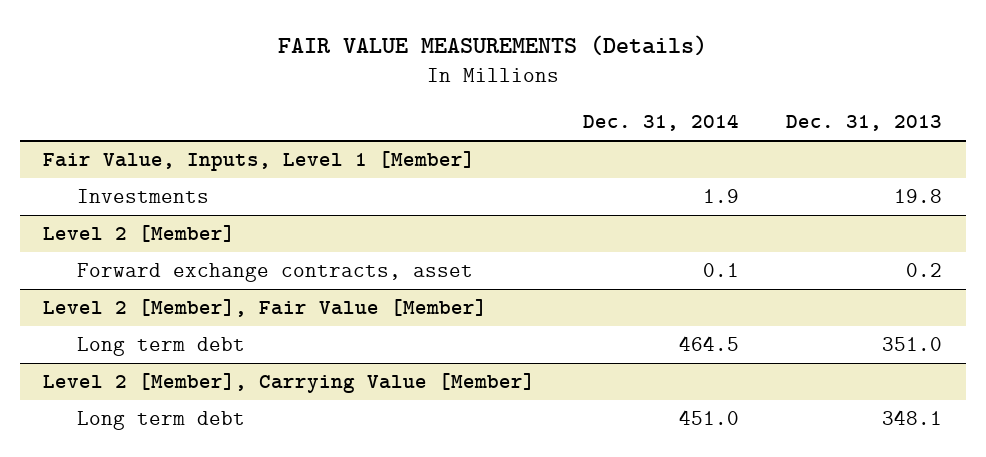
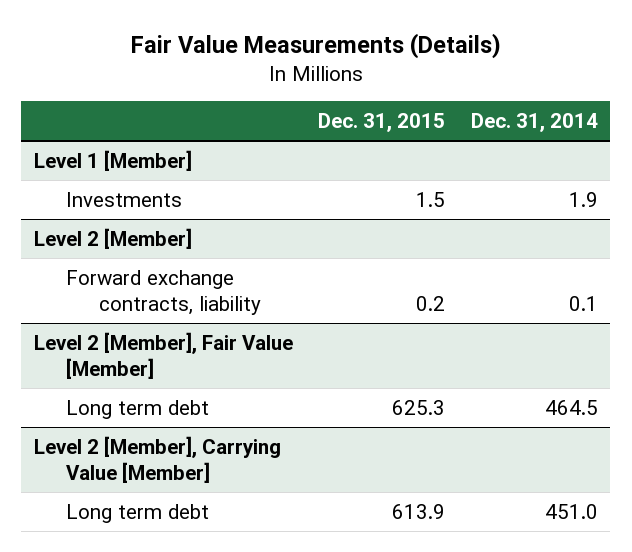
[277,34,707,56] FAIR VALUE MEASUREMENTS (Details) -> [130,32,501,59] Fair Value Measurements (Details)
[786,115,943,132] Dec. 31, 2013 -> none
none -> [318,113,446,133] Dec. 31, 2015
[43,151,476,172] Fair Value, Inputs, Level 1 [Member] -> [33,149,192,171] Level 1 [Member]
[76,263,473,283] Forward exchange contracts, asset -> [66,269,261,316] Forward exchange contracts, liability

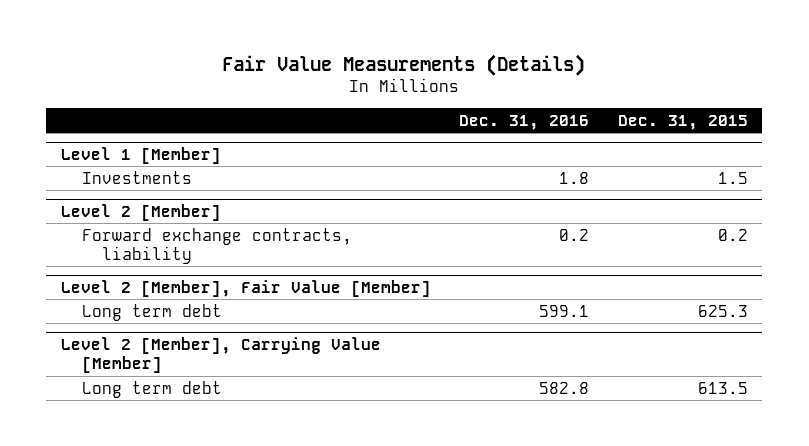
[470,113,598,133] Dec. 31, 2014 -> none
none -> [459,114,590,130] Dec. 31, 2016
[392,503,446,519] 613.9 -> [697,381,748,394] 613.5

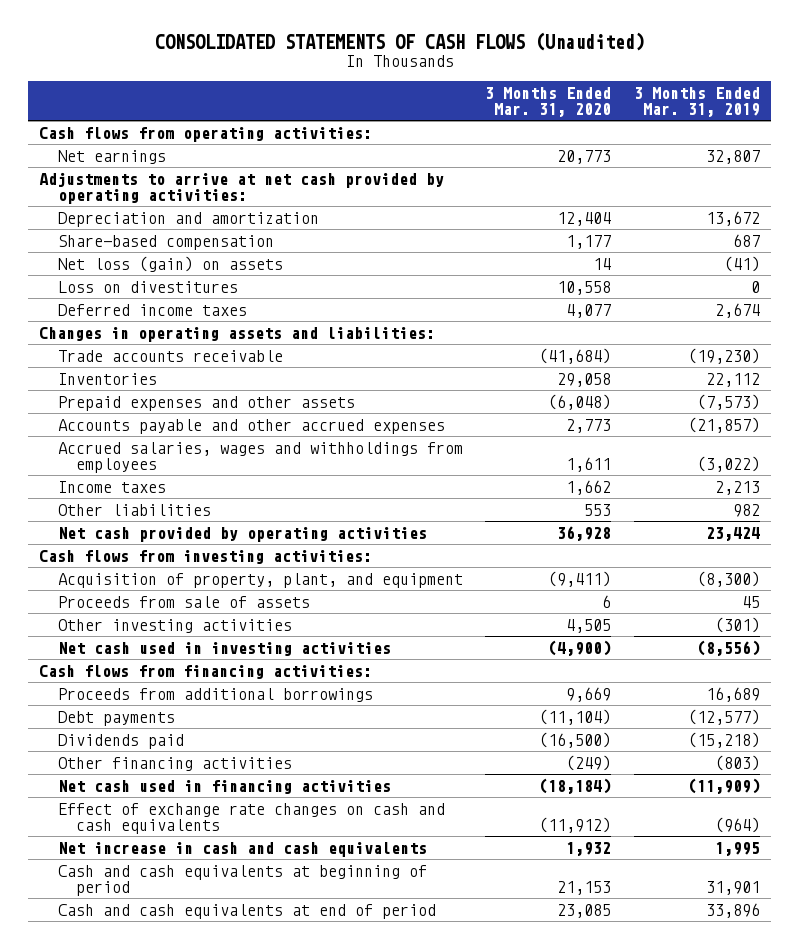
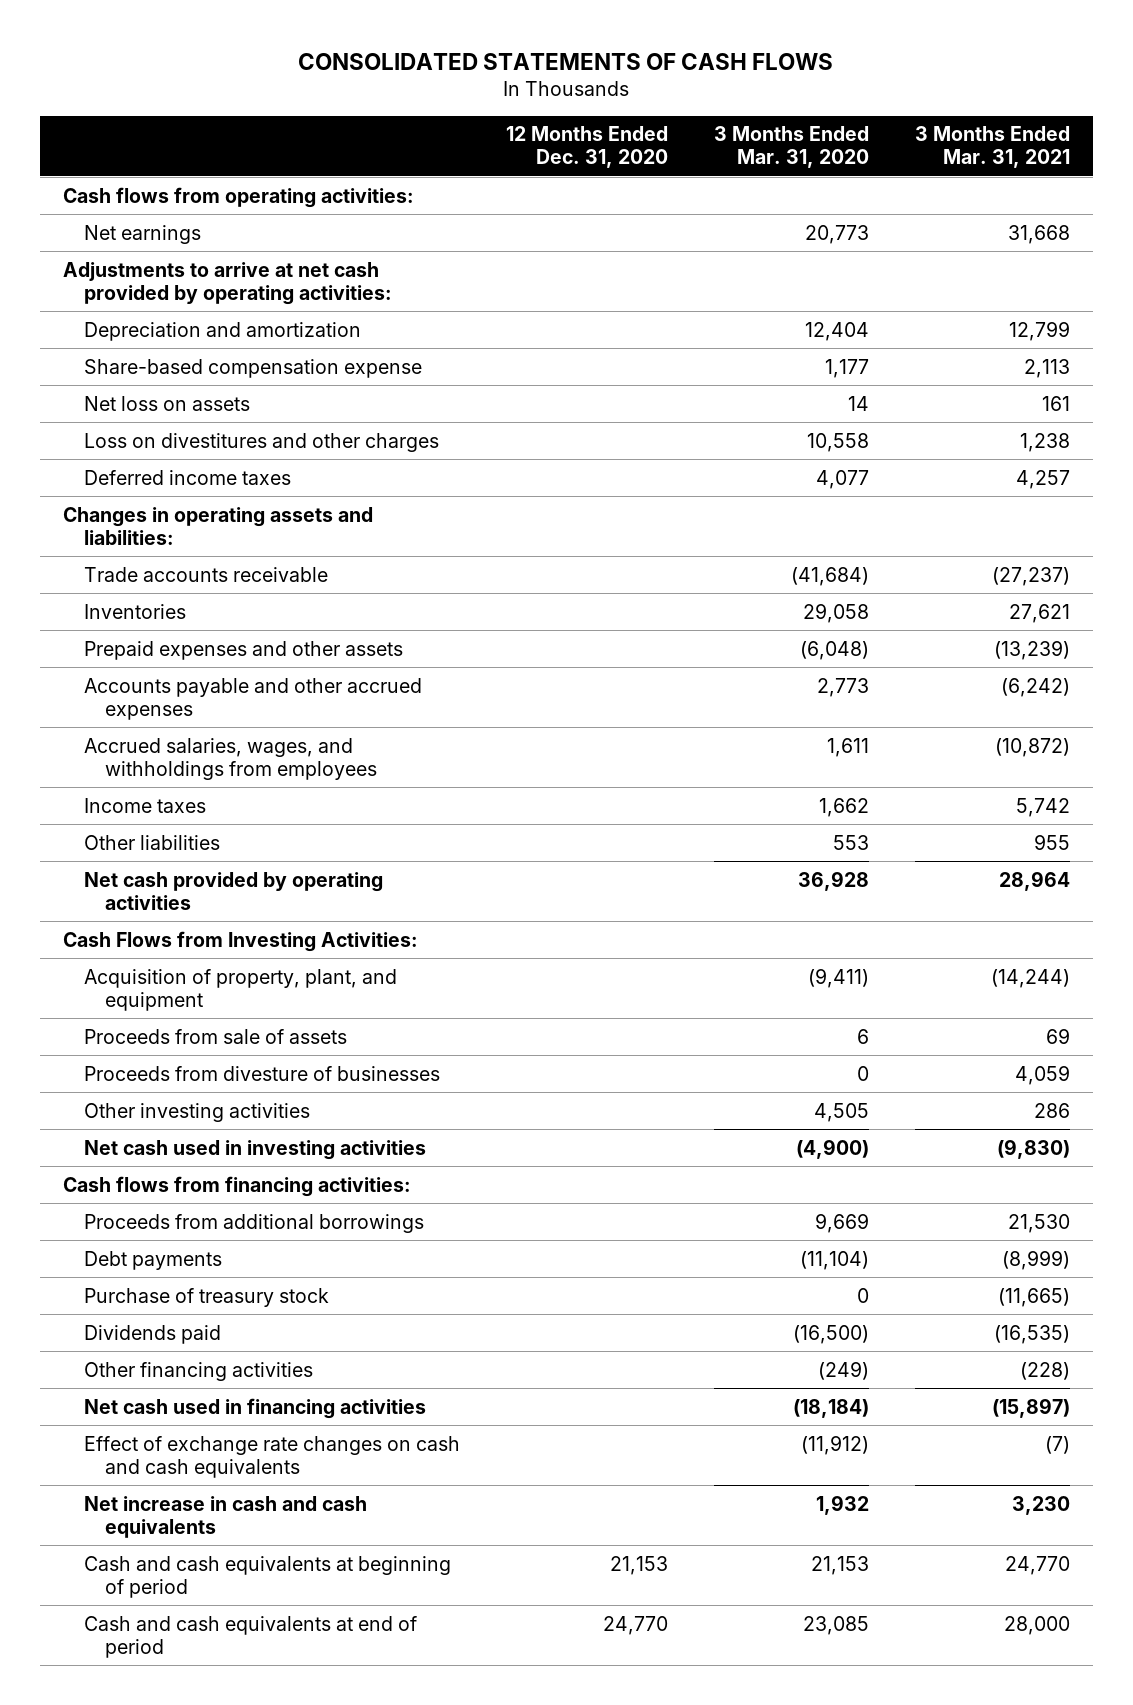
[154,32,645,52] CONSOLIDATED STATEMENTS OF CASH FLOWS (Unaudited) -> [298,52,834,70] CONSOLIDATED STATEMENTS OF CASH FLOWS
[633,86,760,118] 3 Months Ended Mar. 31, 2019 -> none
none -> [505,126,668,169] 12 Months Ended Dec. 31, 2020
none -> [915,126,1071,169] 3 Months Ended Mar. 31, 2021
[57,234,274,250] Share-based compensation -> [83,358,422,378] Share-based compensation expense
[57,255,283,272] Net loss (gain) on assets -> [83,395,250,411] Net loss on assets
[57,280,238,293] Loss on divestitures -> [83,432,439,452] Loss on divestitures and other charges
[57,441,463,474] Accrued salaries, wages and withholdings from employees -> [83,737,377,780] Accrued salaries, wages, and withholdings from employees
[39,549,373,564] Cash flows from investing activities: -> [62,930,418,952] Cash Flows from Investing Activities:
none -> [83,1065,440,1081] Proceeds from divesture of businesses
none -> [83,1287,329,1307] Purchase of treasury stock

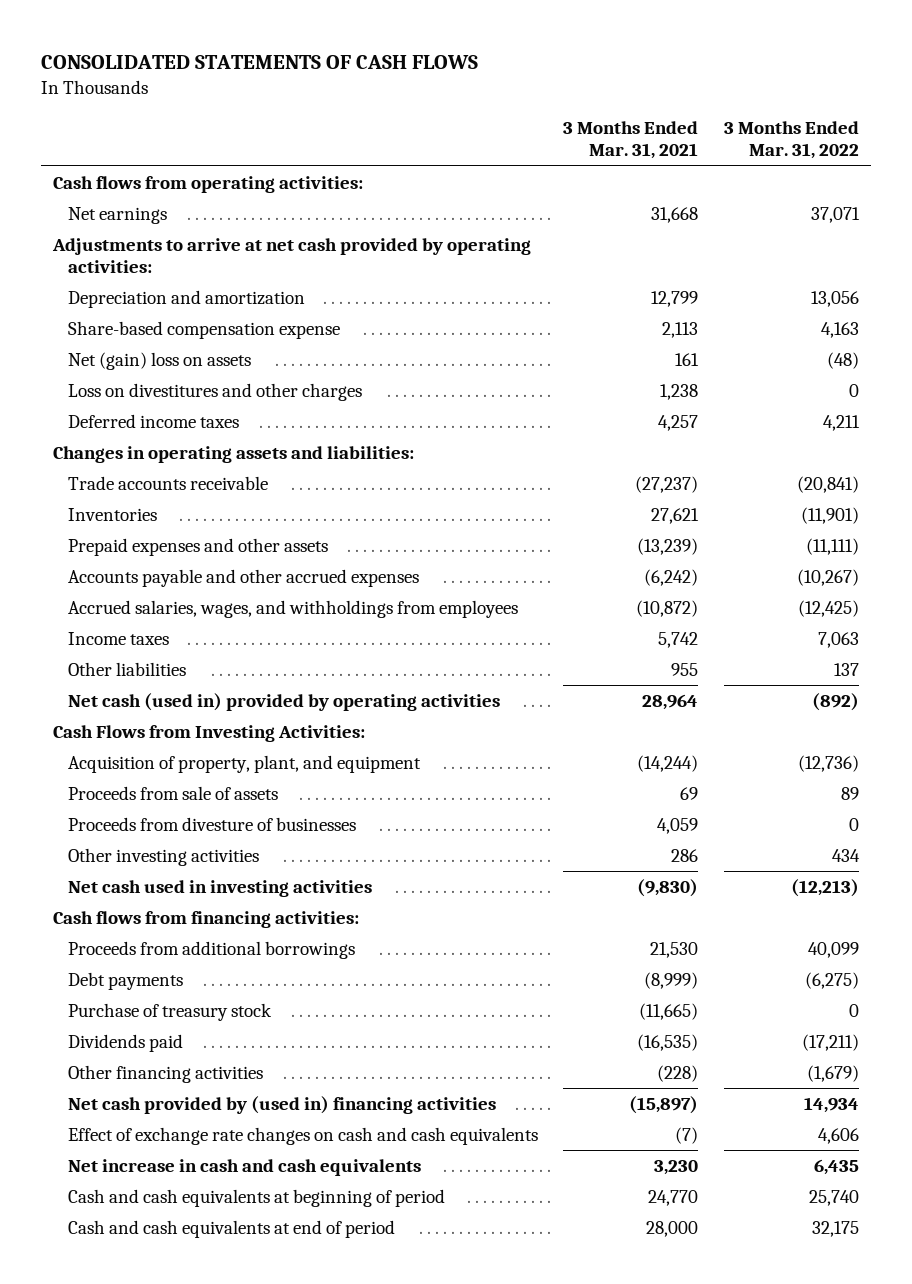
[505,126,668,169] 12 Months Ended Dec. 31, 2020 -> none
[714,126,870,169] 3 Months Ended Mar. 31, 2020 -> none
none -> [723,121,859,160] 3 Months Ended Mar. 31, 2022
[83,395,250,411] Net loss on assets -> [67,351,251,370] Net (gain) loss on assets
[83,871,383,910] Net cash provided by operating activities -> [67,692,500,711] Net cash (used in) provided by operating activities
[83,1397,426,1419] Net cash used in financing activities -> [67,1095,496,1114] Net cash provided by (used in) financing activities

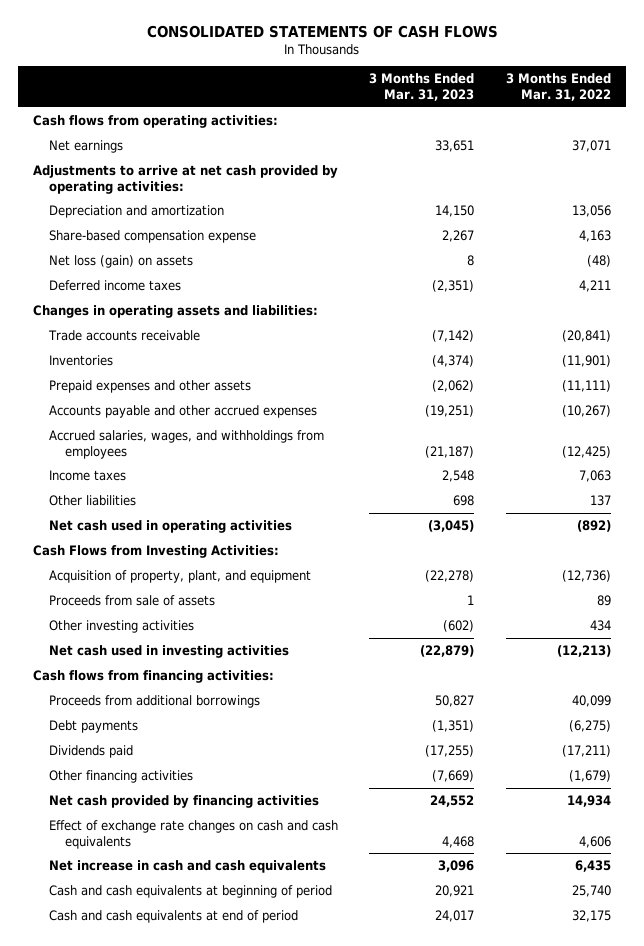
[563,121,699,160] 3 Months Ended Mar. 31, 2021 -> none
none -> [369,73,475,101] 3 Months Ended Mar. 31, 2023
[67,382,362,401] Loss on divestitures and other charges -> none
[67,351,251,370] Net (gain) loss on assets -> [49,254,194,268] Net loss (gain) on assets
[67,692,500,711] Net cash (used in) provided by operating activities -> [49,519,293,533] Net cash used in operating activities
[67,816,356,831] Proceeds from divesture of businesses -> none
[67,1002,272,1021] Purchase of treasury stock -> none
[67,1095,496,1114] Net cash provided by (used in) financing activities -> [49,794,320,808] Net cash provided by financing activities

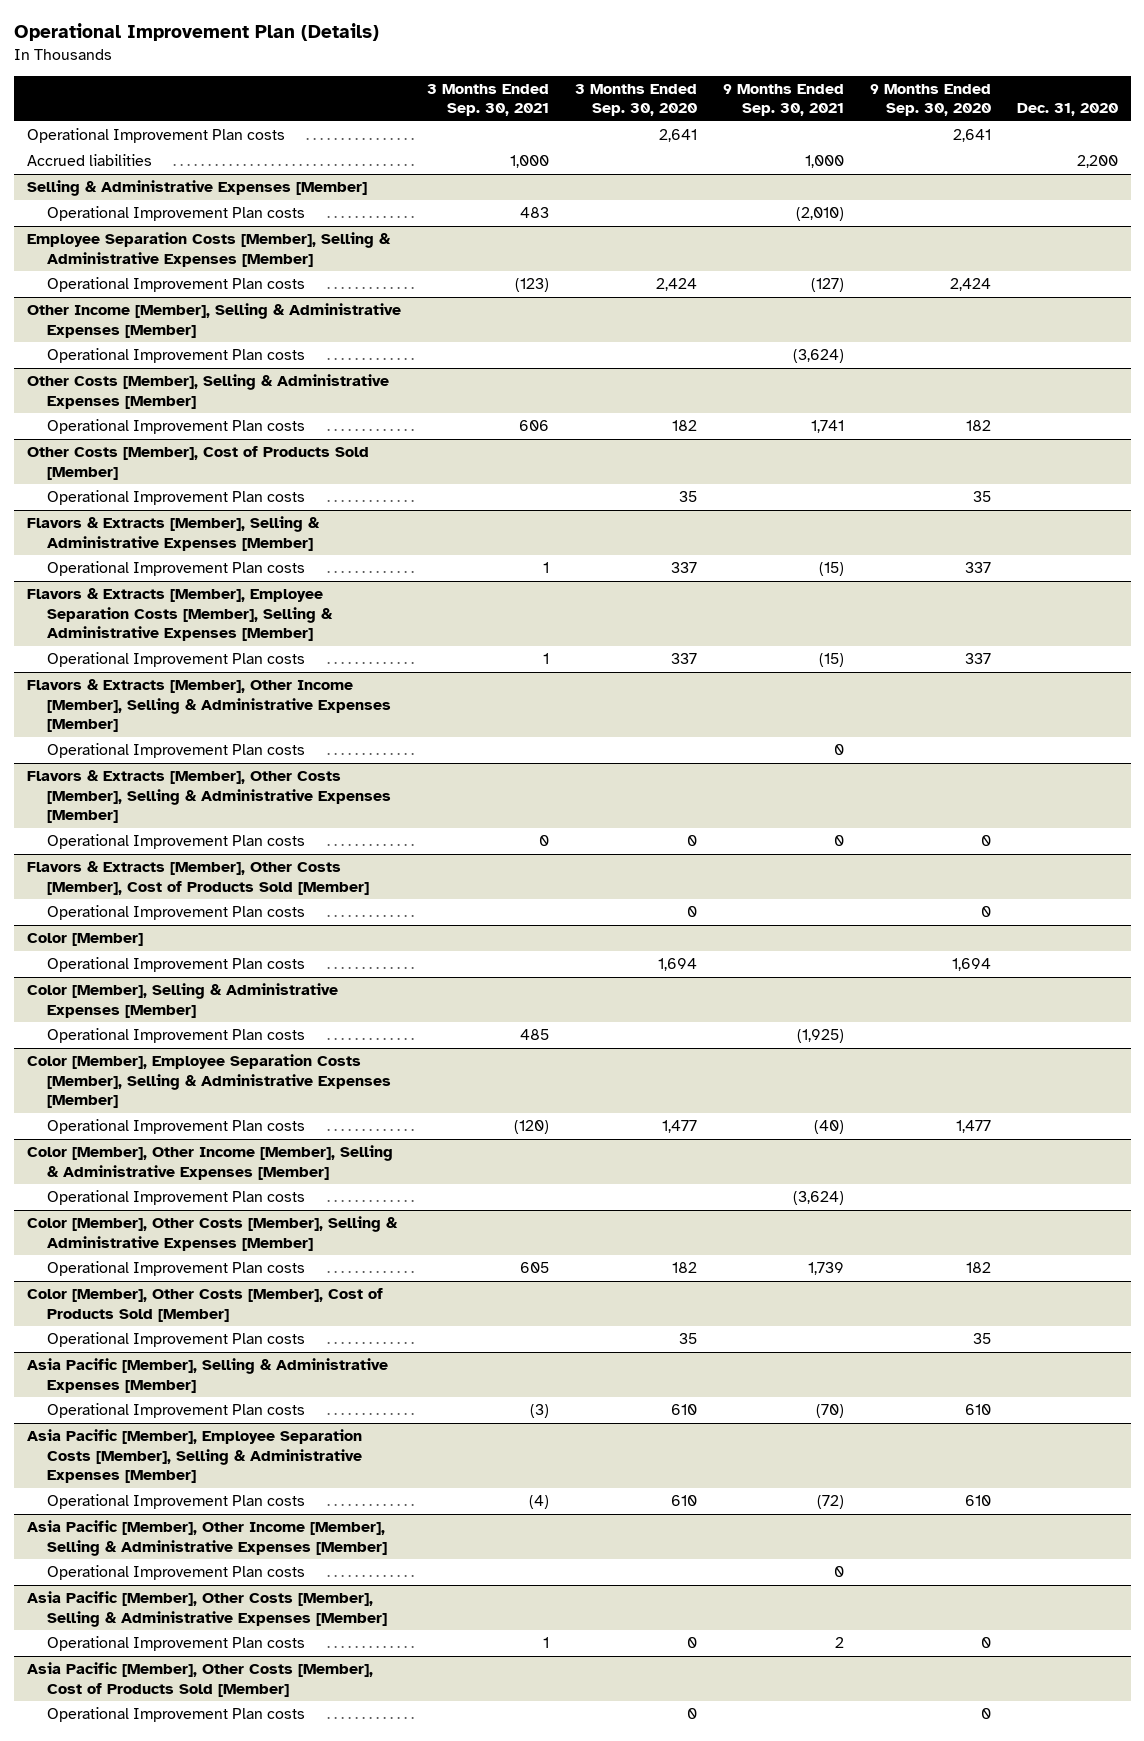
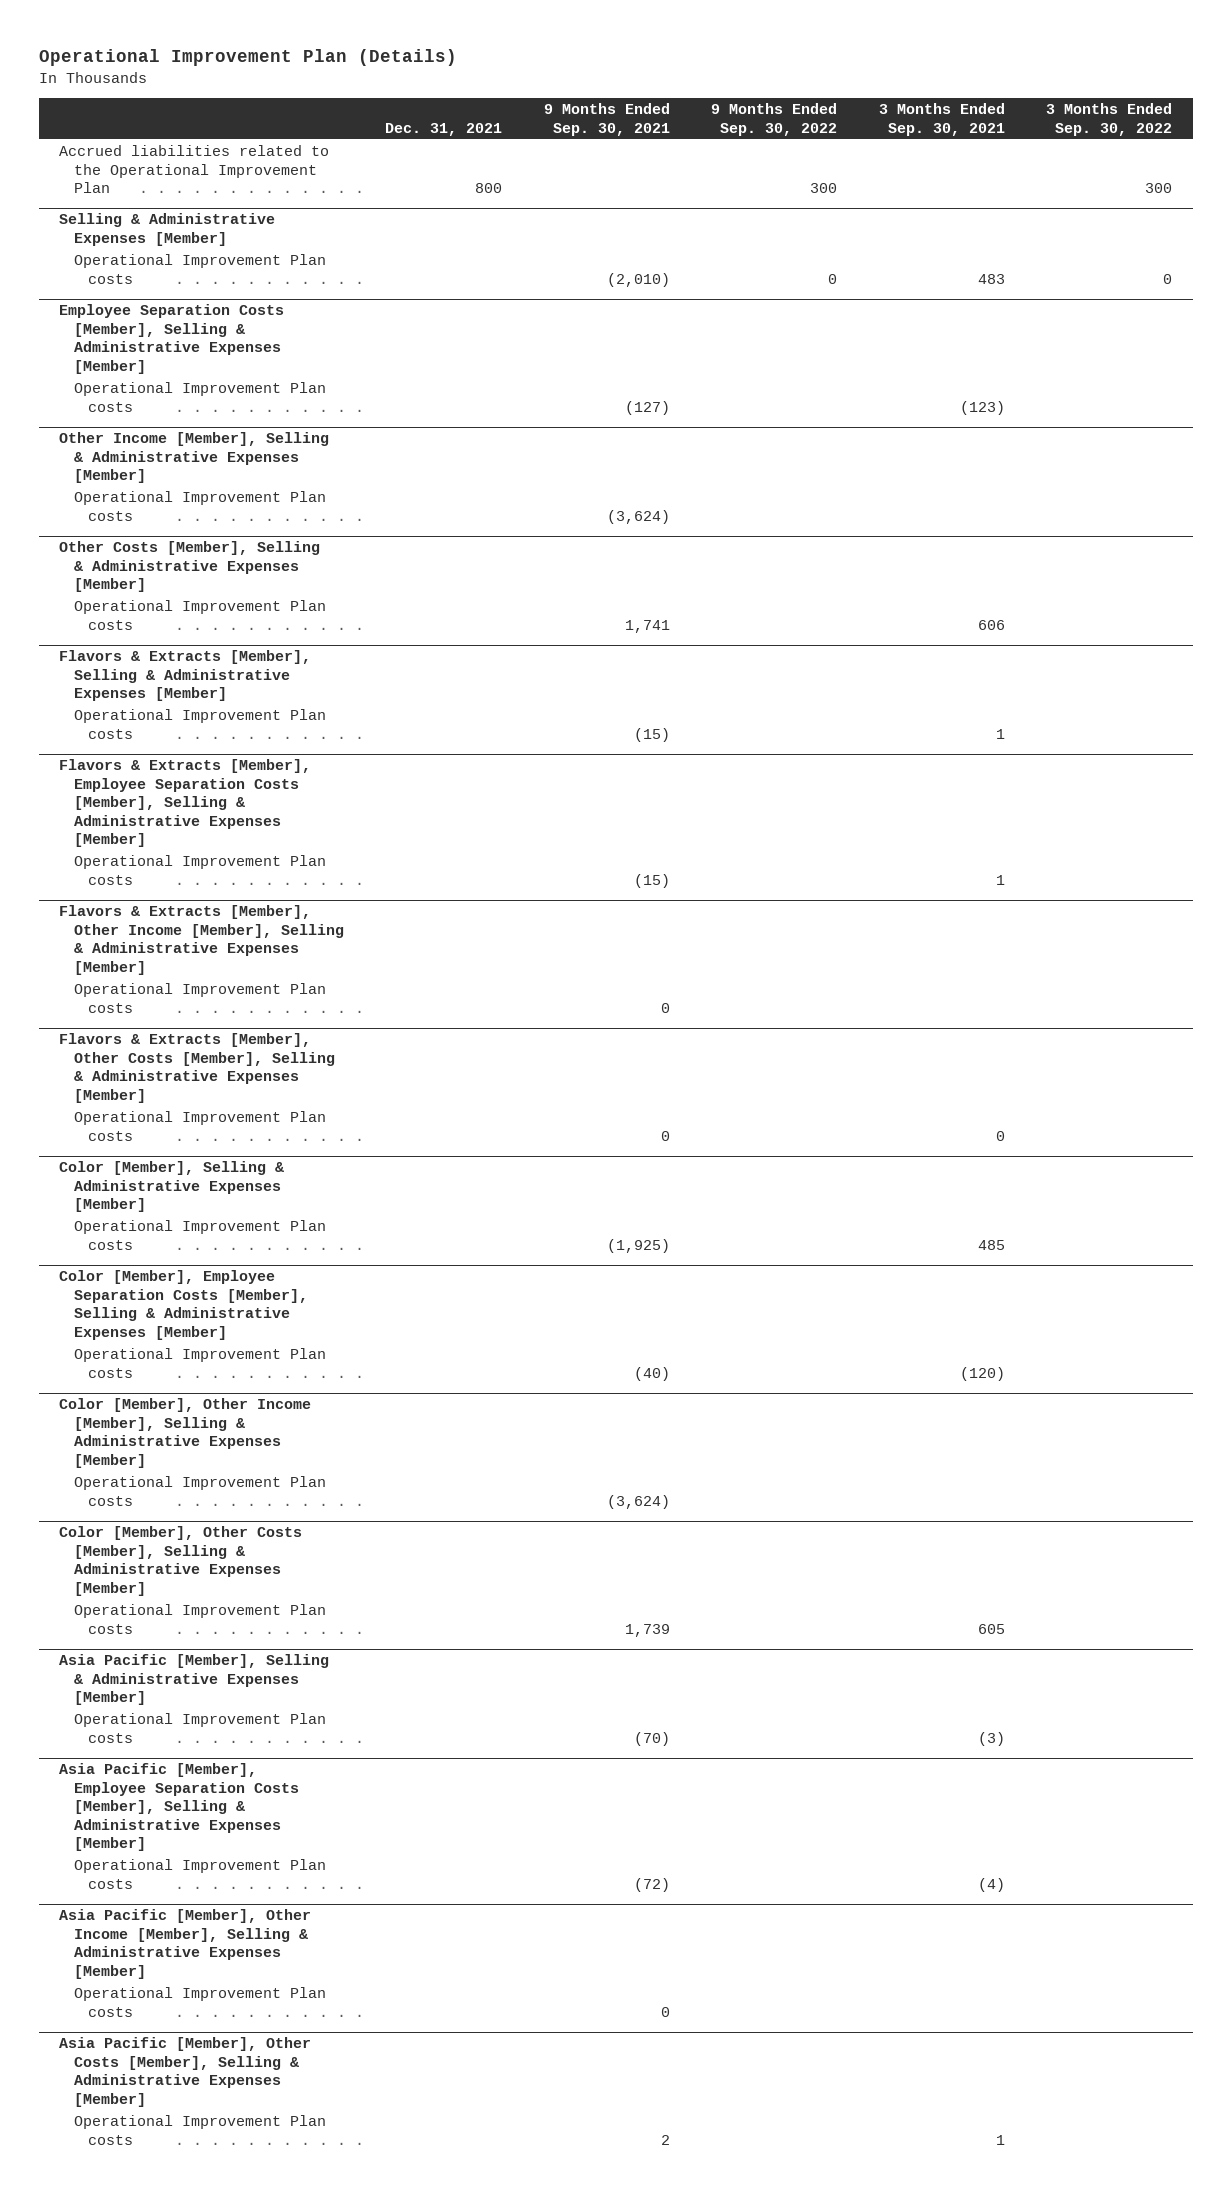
[574,83,697,117] 3 Months Ended Sep. 30, 2020 -> none
[869,83,991,117] 9 Months Ended Sep. 30, 2020 -> none
[1016,103,1118,117] Dec. 31, 2020 -> none
none -> [385,122,503,136] Dec. 31, 2021
none -> [711,103,838,136] 9 Months Ended Sep. 30, 2022
none -> [1046,103,1173,136] 3 Months Ended Sep. 30, 2022
[26,128,285,144] Operational Improvement Plan costs -> none
[26,154,152,167] Accrued liabilities -> none
none -> [59,145,330,194] Accrued liabilities related to the Operational Improvement Plan
[26,446,369,480] Other Costs [Member], Cost of Products Sold [Member] -> none
[47,490,306,506] Operational Improvement Plan costs -> none
[26,861,370,895] Flavors & Extracts [Member], Other Costs [Member], Cost of Products Sold [Member] -> none
[47,905,306,921] Operational Improvement Plan costs -> none
[26,933,143,947] Color [Member] -> none
[47,957,306,973] Operational Improvement Plan costs -> none
[26,1288,383,1322] Color [Member], Other Costs [Member], Cost of Products Sold [Member] -> none
[47,1332,306,1348] Operational Improvement Plan costs -> none
[26,1662,373,1697] Asia Pacific [Member], Other Costs [Member], Cost of Products Sold [Member] -> none
[47,1707,306,1723] Operational Improvement Plan costs -> none

